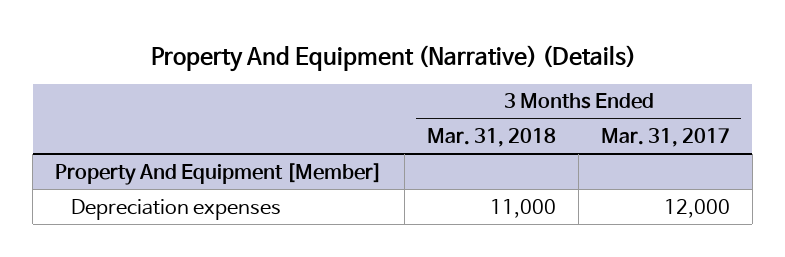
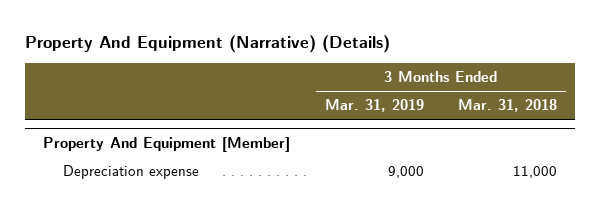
[600,128,730,148] Mar. 31, 2017 -> none
none -> [324,99,424,113] Mar. 31, 2019
[71,198,282,220] Depreciation expenses -> [63,165,200,180] Depreciation expense

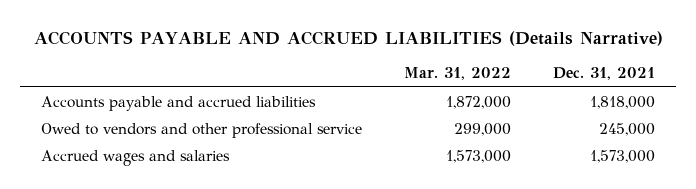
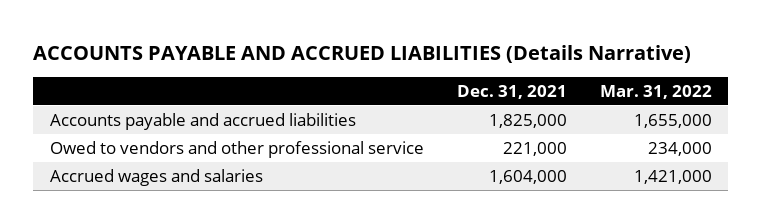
[446,95,512,109] 1,872,000 -> [633,113,712,128] 1,655,000
[590,95,656,109] 1,818,000 -> [488,113,567,128] 1,825,000
[454,122,512,136] 299,000 -> [647,141,712,156] 234,000
[599,122,656,136] 245,000 -> [502,141,567,156] 221,000
[446,149,512,163] 1,573,000 -> [633,169,712,184] 1,421,000
[590,149,656,163] 1,573,000 -> [488,169,567,184] 1,604,000

